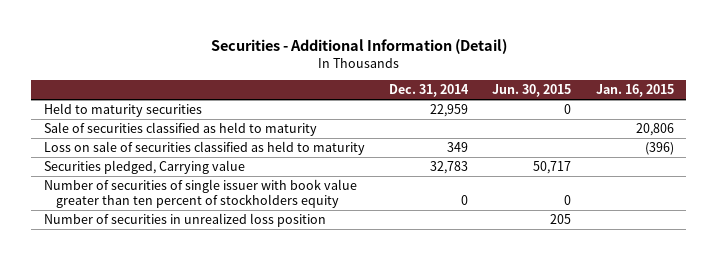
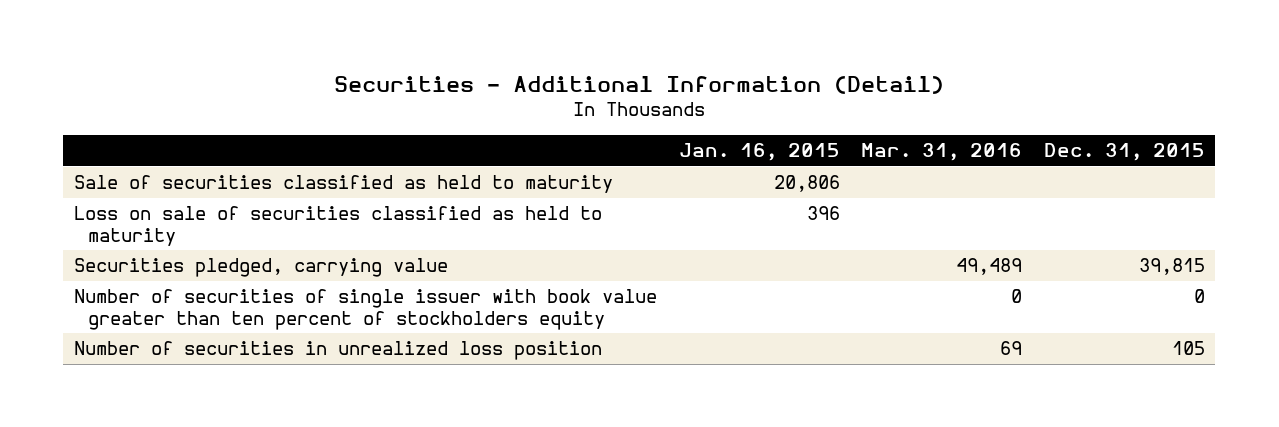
[389,84,470,98] Dec. 31, 2014 -> none
[492,84,572,98] Jun. 30, 2015 -> none
none -> [861,143,1023,162] Mar. 31, 2016
none -> [1043,143,1205,162] Dec. 31, 2015
[43,103,202,118] Held to maturity securities -> none
[644,142,674,156] (396) -> [806,206,840,221] 396
[43,160,245,175] Securities pledged, Carrying value -> [73,258,448,278] Securities pledged, carrying value

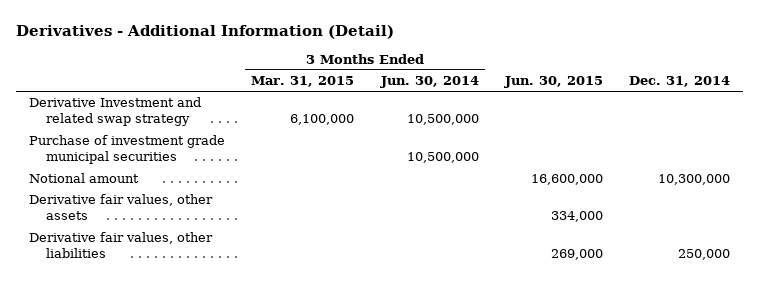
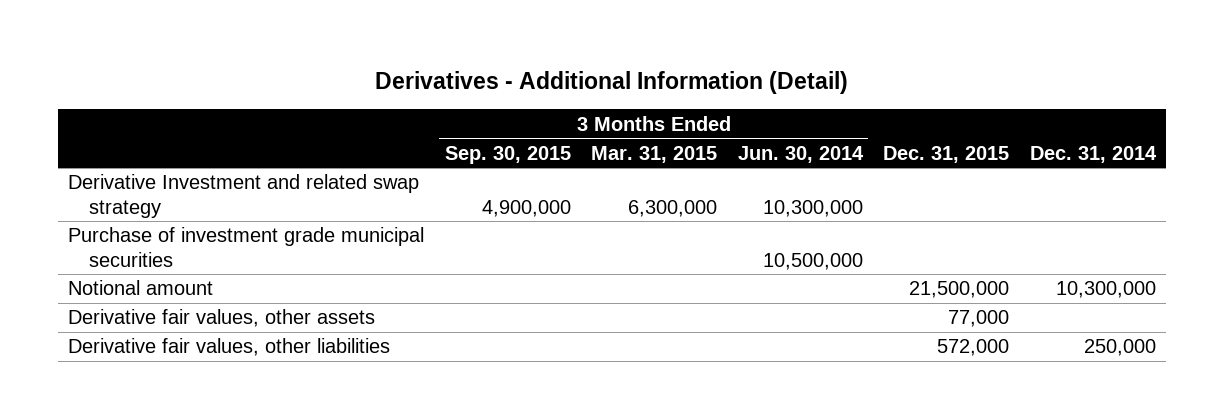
[503,76,603,89] Jun. 30, 2015 -> none
none -> [444,145,571,164] Sep. 30, 2015
none -> [883,145,1010,163] Dec. 31, 2015
[290,114,355,126] 6,100,000 -> [628,199,718,217] 6,300,000
[406,114,479,126] 10,500,000 -> [762,199,863,217] 10,300,000

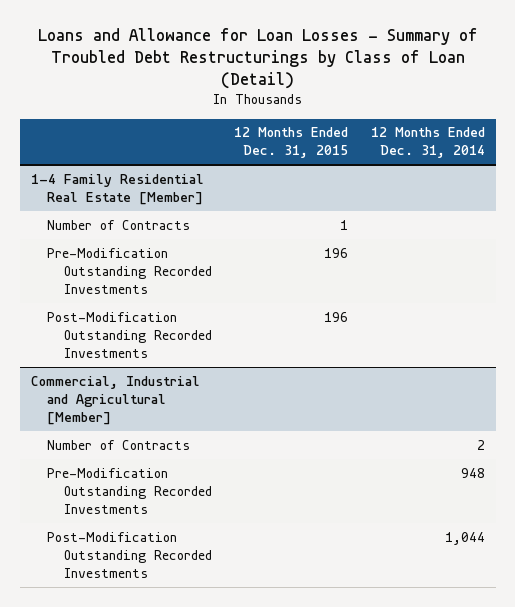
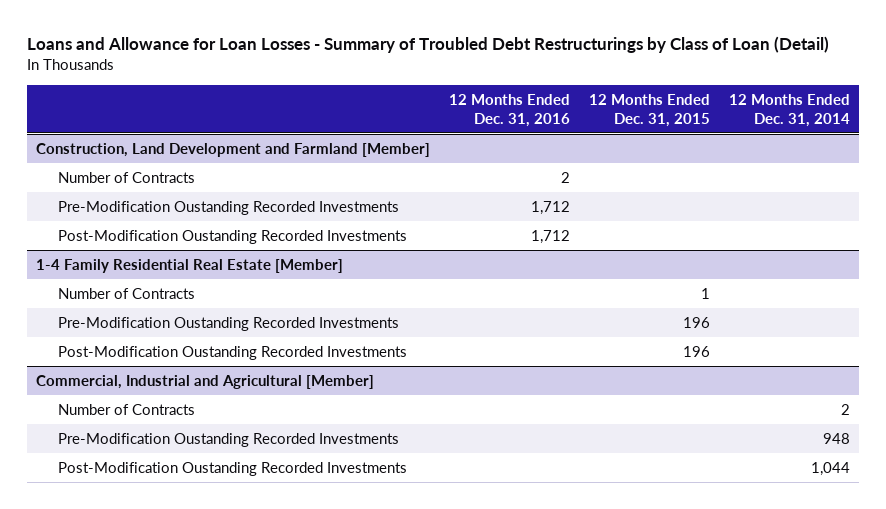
none -> [449,94,571,127] 12 Months Ended Dec. 31, 2016
none -> [36,143,431,158] Construction, Land Development and Farmland [Member]
none -> [58,172,196,184] Number of Contracts
none -> [58,201,400,216] Pre-Modification Oustanding Recorded Investments
none -> [58,230,408,245] Post-Modification Oustanding Recorded Investments
[47,247,213,294] Pre-Modification Outstanding Recorded Investments -> [58,317,400,332] Pre-Modification Oustanding Recorded Investments
[47,311,213,358] Post-Modification Outstanding Recorded Investments -> [58,346,408,361] Post-Modification Oustanding Recorded Investments
[47,467,213,514] Pre-Modification Outstanding Recorded Investments -> [58,433,400,448] Pre-Modification Oustanding Recorded Investments
[47,531,213,578] Post-Modification Outstanding Recorded Investments -> [58,462,408,477] Post-Modification Oustanding Recorded Investments

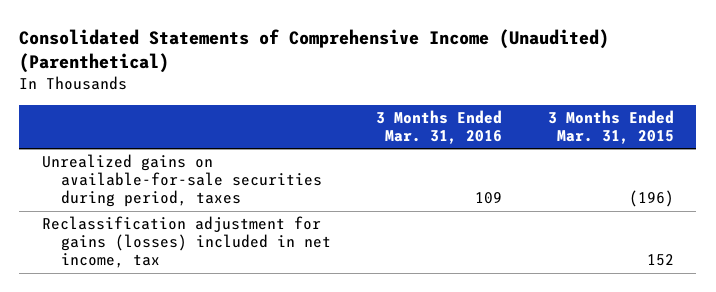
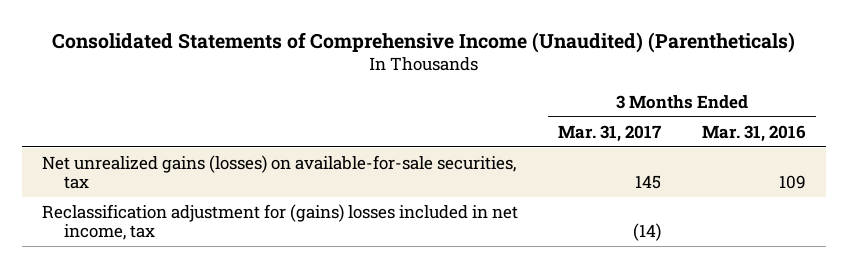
[19,28,610,73] Consolidated Statements of Comprehensive Income (Unaudited) (Parenthetical) -> [51,31,795,53] Consolidated Statements of Comprehensive Income (Unaudited) (Parentheticals)
[547,109,674,144] 3 Months Ended Mar. 31, 2015 -> none
none -> [558,124,662,142] Mar. 31, 2017
[42,154,322,208] Unrealized gains on available-for-sale securities during period, taxes -> [41,154,516,190] Net unrealized gains (losses) on available-for-sale securities, tax
[42,216,331,269] Reclassification adjustment for gains (losses) included in net income, tax -> [41,203,518,241] Reclassification adjustment for (gains) losses included in net income, tax

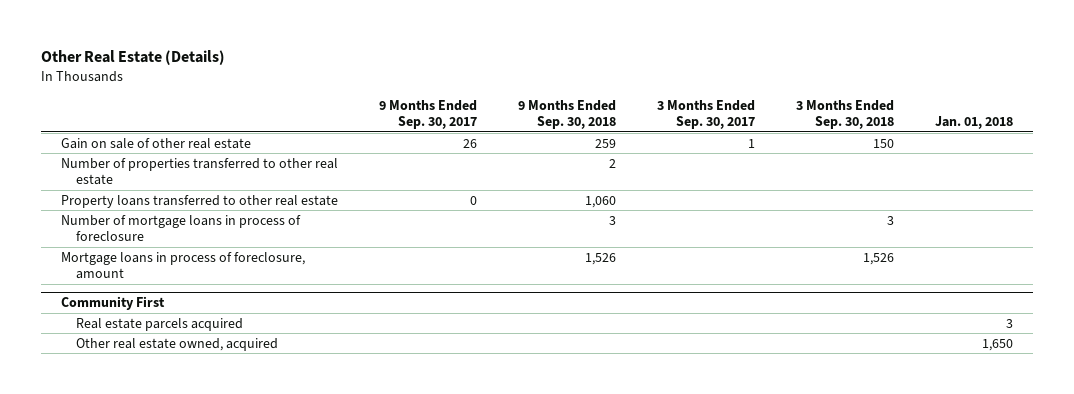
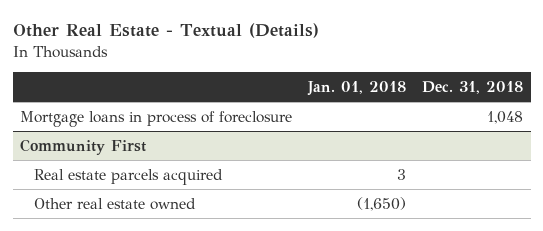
[40,50,225,66] Other Real Estate (Details) -> [12,23,319,39] Other Real Estate - Textual (Details)
[379,99,478,130] 9 Months Ended Sep. 30, 2017 -> none
[517,99,616,130] 9 Months Ended Sep. 30, 2018 -> none
[656,99,755,130] 3 Months Ended Sep. 30, 2017 -> none
[795,99,894,130] 3 Months Ended Sep. 30, 2018 -> none
none -> [421,81,523,95] Dec. 31, 2018
[61,137,252,149] Gain on sale of other real estate -> none
[61,157,339,186] Number of properties transferred to other real estate -> none
[61,194,339,208] Property loans transferred to other real estate -> none
[61,214,302,242] Number of mortgage loans in process of foreclosure -> none
[61,251,306,280] Mortgage loans in process of foreclosure, amount -> [20,110,293,127] Mortgage loans in process of foreclosure
[75,337,278,351] Other real estate owned, acquired -> [34,197,197,210] Other real estate owned
[981,338,1013,351] 1,650 -> [357,196,407,211] (1,650)

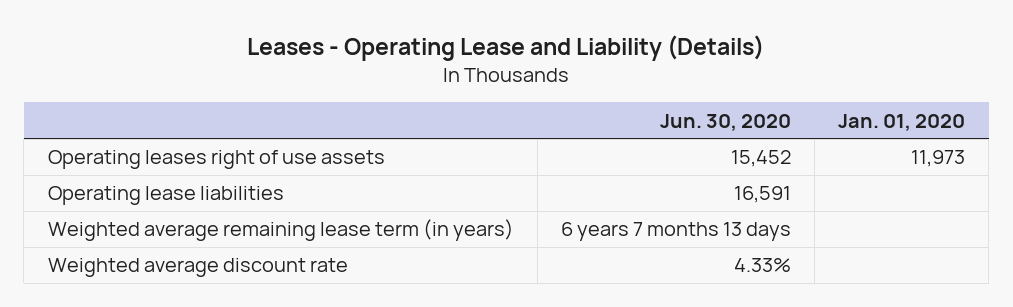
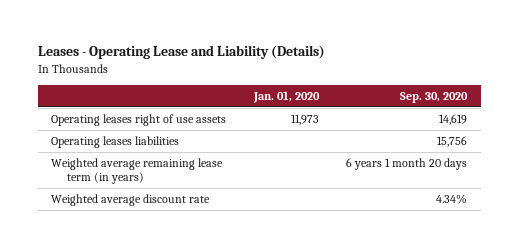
[659,113,791,131] Jun. 30, 2020 -> none
none -> [400,91,469,103] Sep. 30, 2020
[47,186,284,206] Operating lease liabilities -> [51,136,180,149] Operating leases liabilities

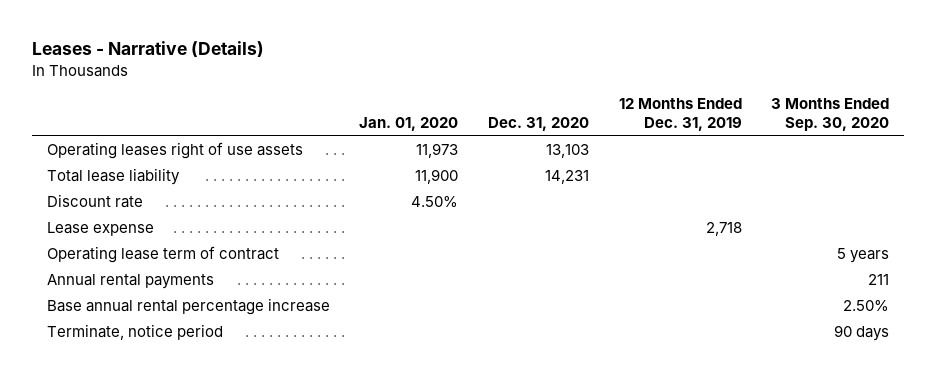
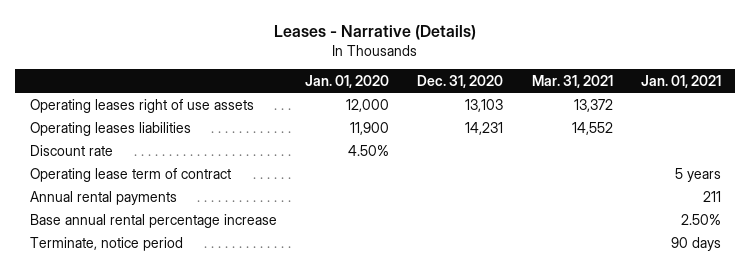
[618,98,742,131] 12 Months Ended Dec. 31, 2019 -> none
[771,98,890,131] 3 Months Ended Sep. 30, 2020 -> none
none -> [531,75,613,89] Mar. 31, 2021
none -> [641,75,722,89] Jan. 01, 2021
[416,142,459,158] 11,973 -> [346,98,390,112] 12,000
[46,167,180,185] Total lease liability -> [29,121,191,136] Operating leases liabilities
[46,221,154,236] Lease expense -> none

